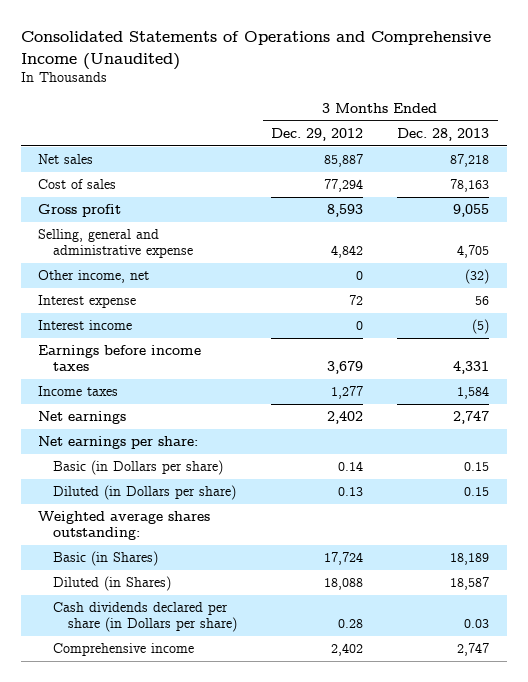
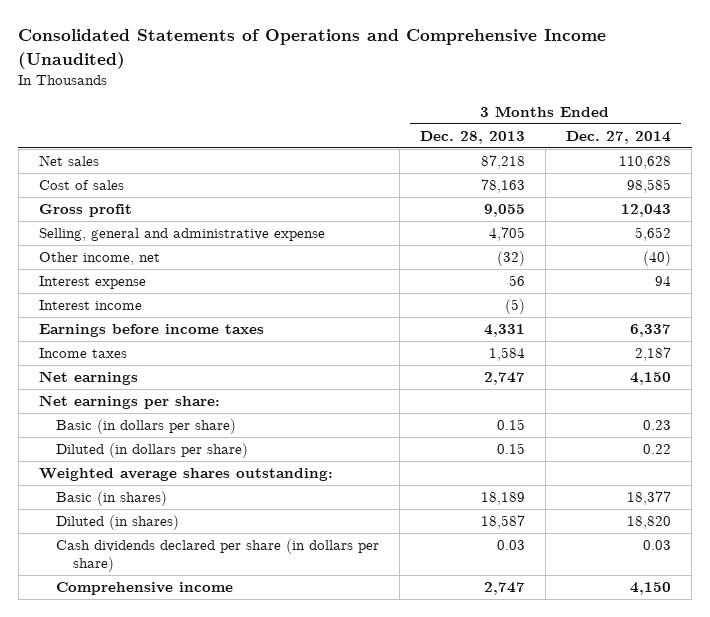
[271,127,364,141] Dec. 29, 2012 -> none
none -> [566,130,672,144] Dec. 27, 2014
[53,460,224,476] Basic (in Dollars per share) -> [55,419,236,435] Basic (in dollars per share)
[53,485,237,501] Diluted (in Dollars per share) -> [55,443,248,459] Diluted (in dollars per share)
[53,551,159,567] Basic (in Shares) -> [55,491,167,507] Basic (in shares)
[53,576,172,592] Diluted (in Shares) -> [55,515,179,531] Diluted (in shares)
[53,602,238,633] Cash dividends declared per share (in Dollars per share) -> [55,539,379,573] Cash dividends declared per share (in dollars per share)

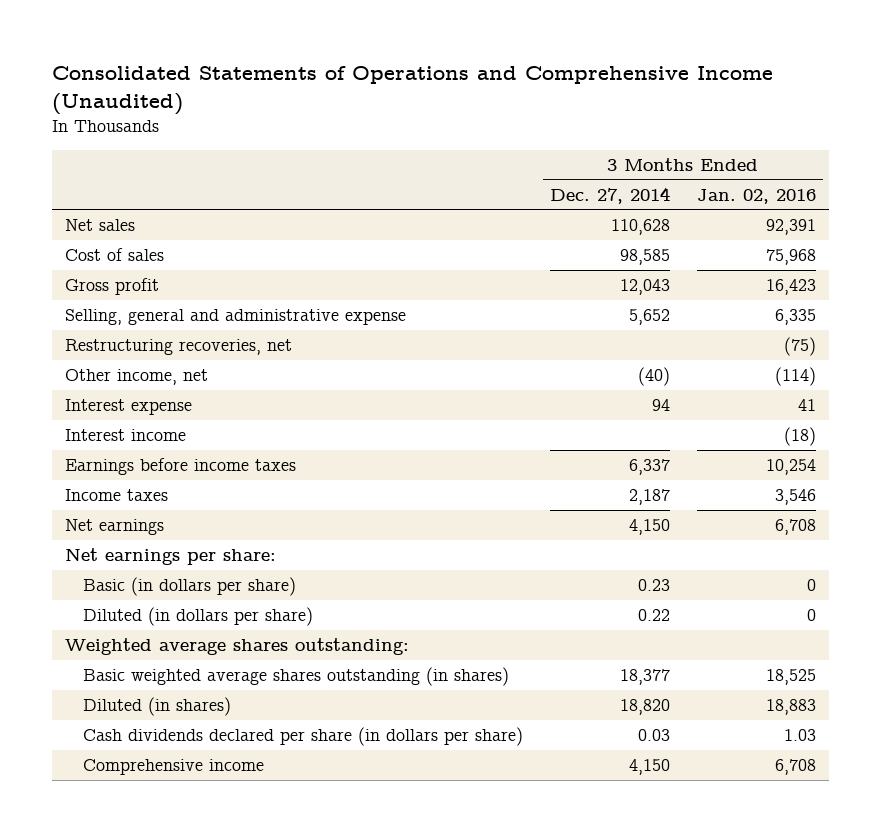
[419,130,525,144] Dec. 28, 2013 -> none
none -> [696,188,816,204] Jan. 02, 2016
none -> [65,339,293,356] Restructuring recoveries, net
[55,491,167,507] Basic (in shares) -> [82,667,509,687] Basic weighted average shares outstanding (in shares)

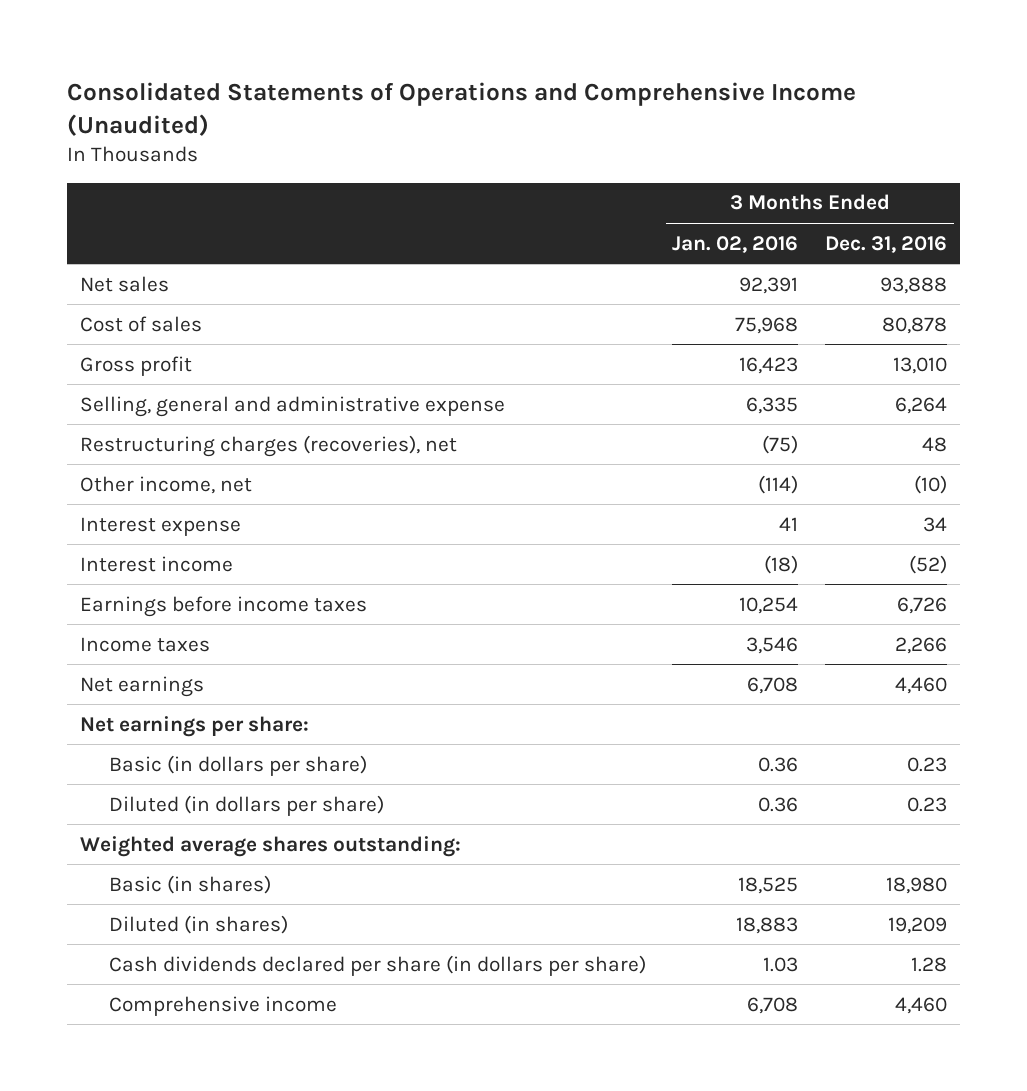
[549,186,670,204] Dec. 27, 2014 -> none
none -> [825,235,948,253] Dec. 31, 2016
[65,339,293,356] Restructuring recoveries, net -> [80,434,458,457] Restructuring charges (recoveries), net
[806,579,816,592] 0 -> [758,756,799,772] 0.36
[806,609,816,622] 0 -> [758,796,799,812] 0.36
[82,667,509,687] Basic weighted average shares outstanding (in shares) -> [108,874,271,894] Basic (in shares)

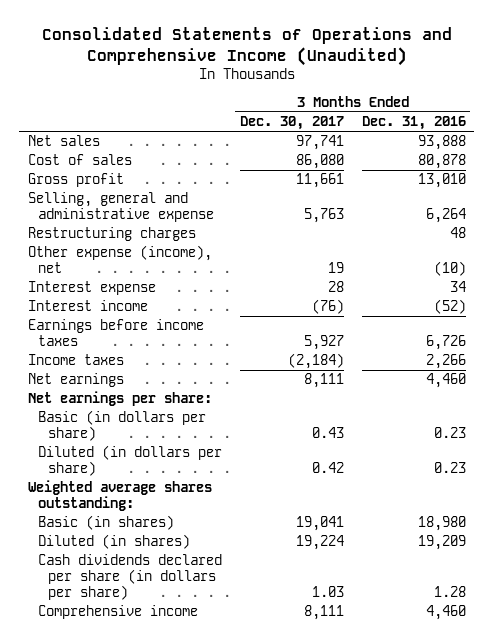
[672,235,799,253] Jan. 02, 2016 -> none
none -> [239,116,344,131] Dec. 30, 2017
[80,434,458,457] Restructuring charges (recoveries), net -> [28,227,197,242] Restructuring charges
[80,475,253,494] Other income, net -> [28,245,213,274] Other expense (income), net

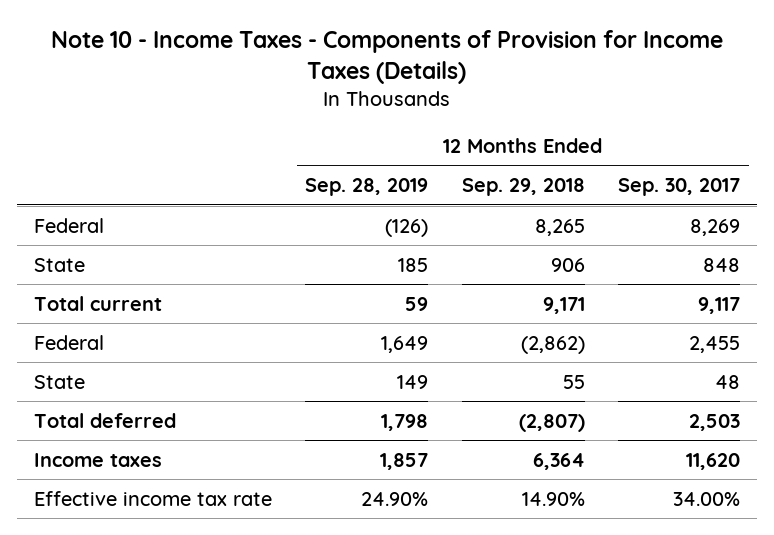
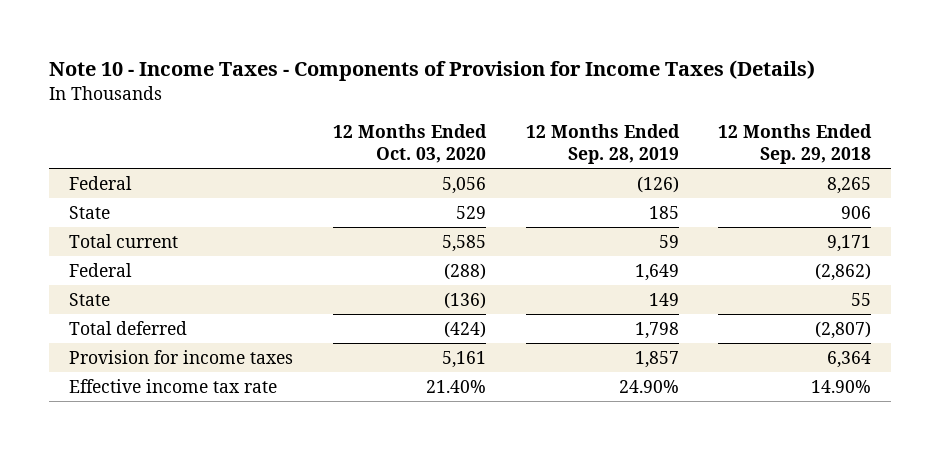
[618,178,741,197] Sep. 30, 2017 -> none
none -> [332,124,487,163] 12 Months Ended Oct. 03, 2020
[33,452,162,467] Income taxes -> [68,350,293,365] Provision for income taxes

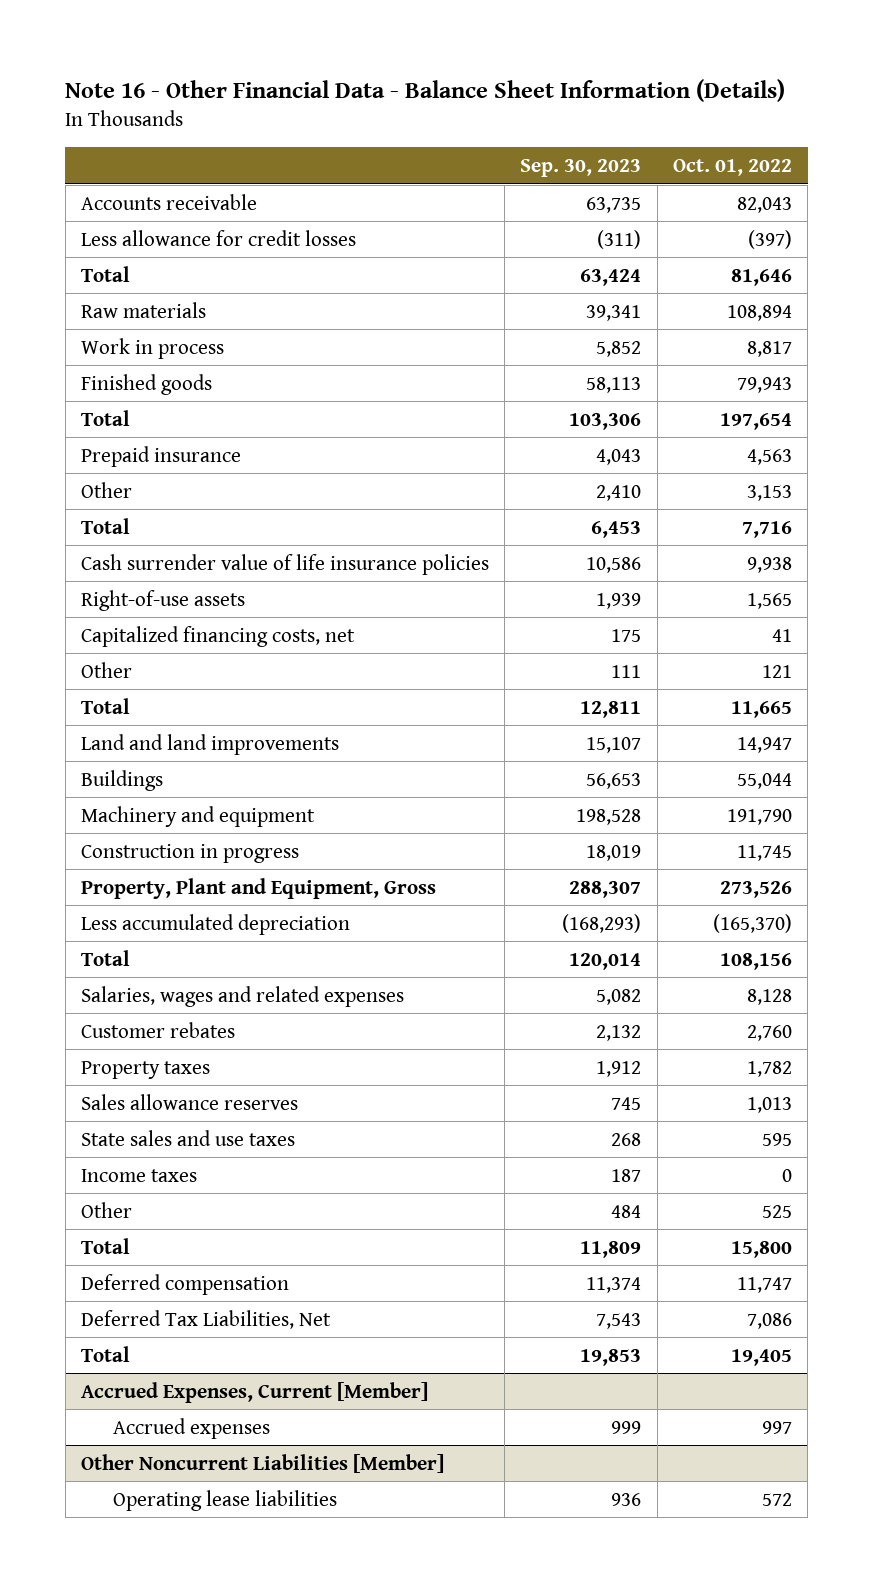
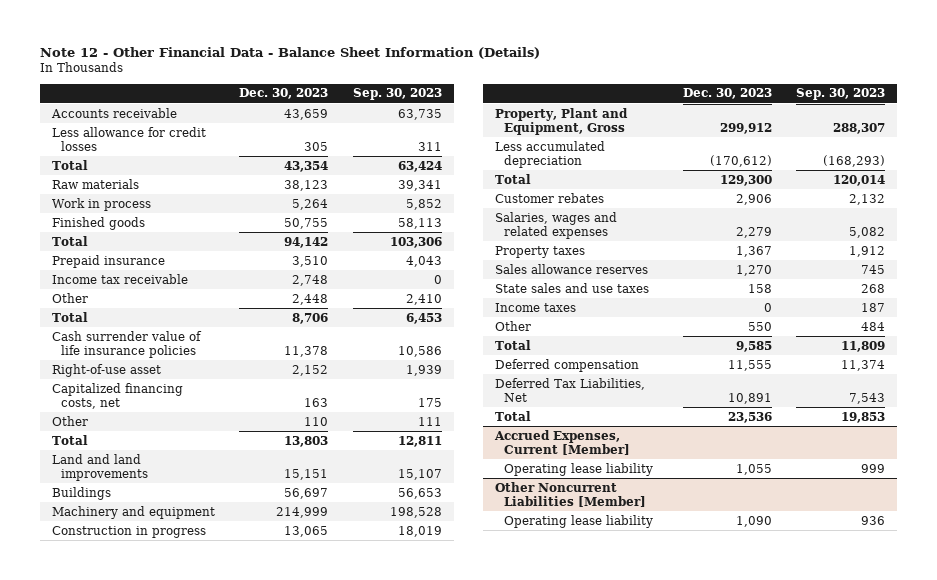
[65,78,786,102] Note 16 - Other Financial Data - Balance Sheet Information (Details) -> [39,47,540,60] Note 12 - Other Financial Data - Balance Sheet Information (Details)
[672,159,792,177] Oct. 01, 2022 -> none
none -> [239,88,329,100] Dec. 30, 2023
[597,229,642,249] (311) -> [418,141,443,151] 311
none -> [51,273,188,284] Income tax receivable
[80,589,245,611] Right-of-use assets -> [51,363,161,377] Right-of-use asset
[80,985,404,1007] Salaries, wages and related expenses -> [494,211,617,239] Salaries, wages and related expenses
[112,1417,270,1439] Accrued expenses -> [503,462,653,476] Operating lease liability
[112,1489,337,1511] Operating lease liabilities -> [503,514,653,528] Operating lease liability

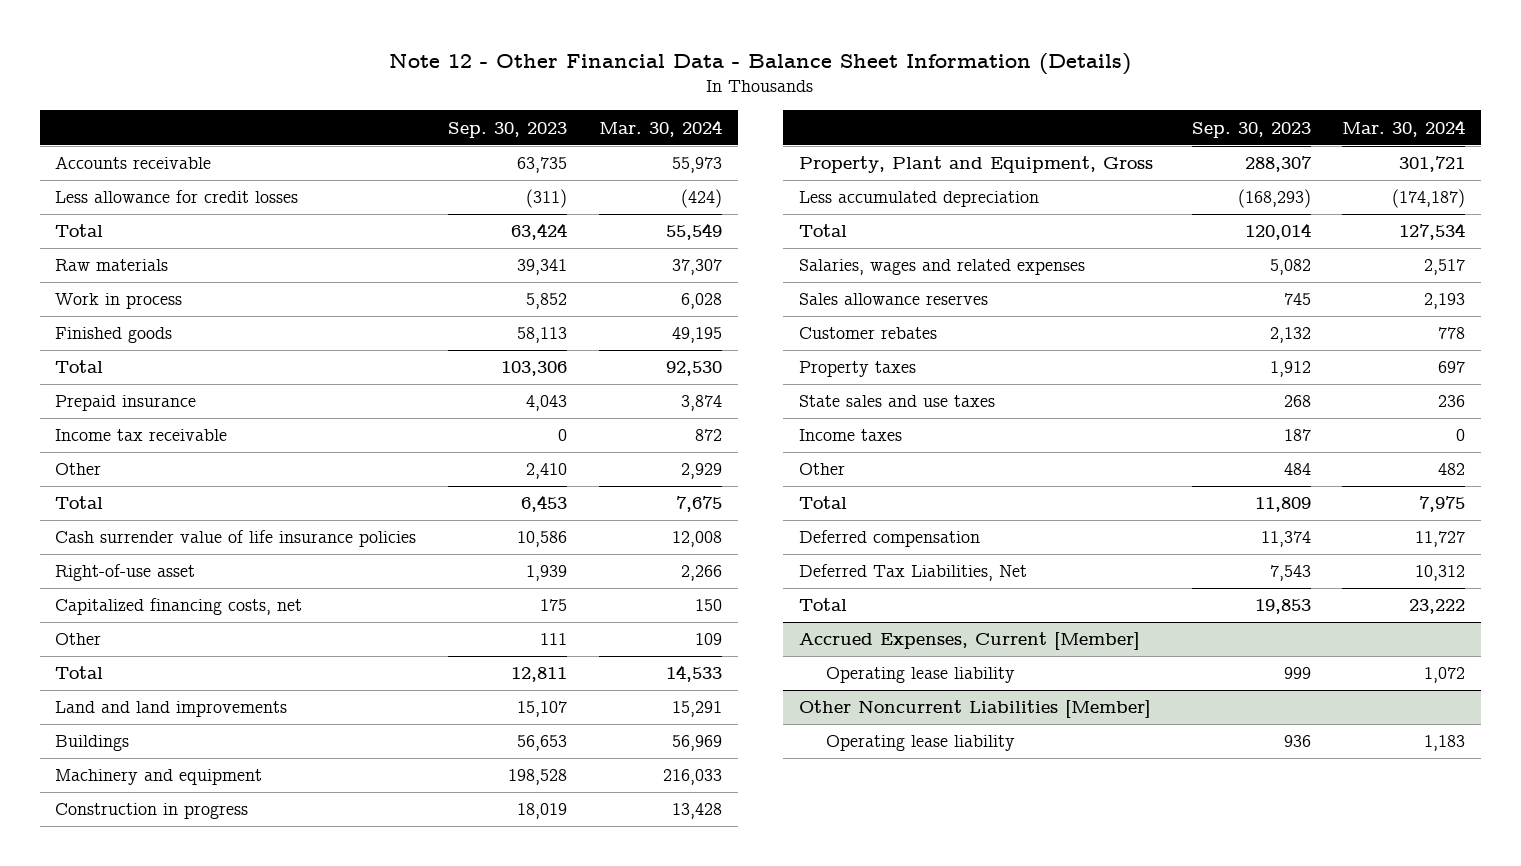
[239,88,329,100] Dec. 30, 2023 -> none
none -> [598,119,722,137] Mar. 30, 2024
[418,141,443,151] 311 -> [526,189,568,209] (311)
[494,192,604,203] Customer rebates -> [798,327,937,340] Customer rebates
[494,245,585,258] Property taxes -> [798,361,916,378] Property taxes

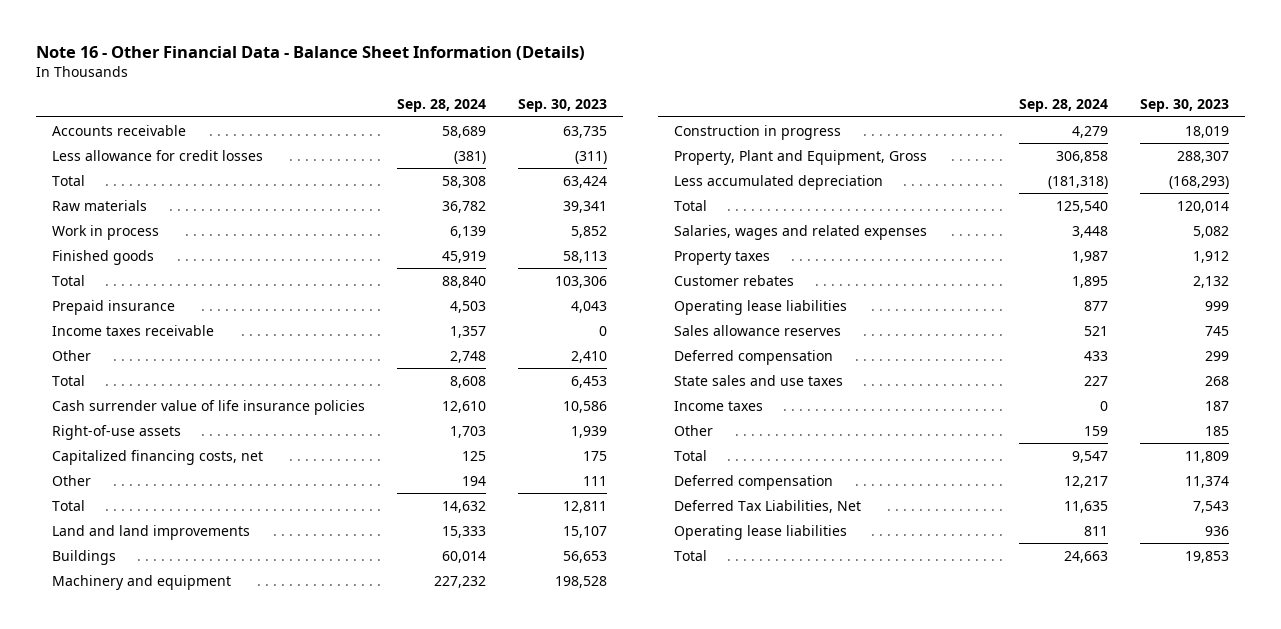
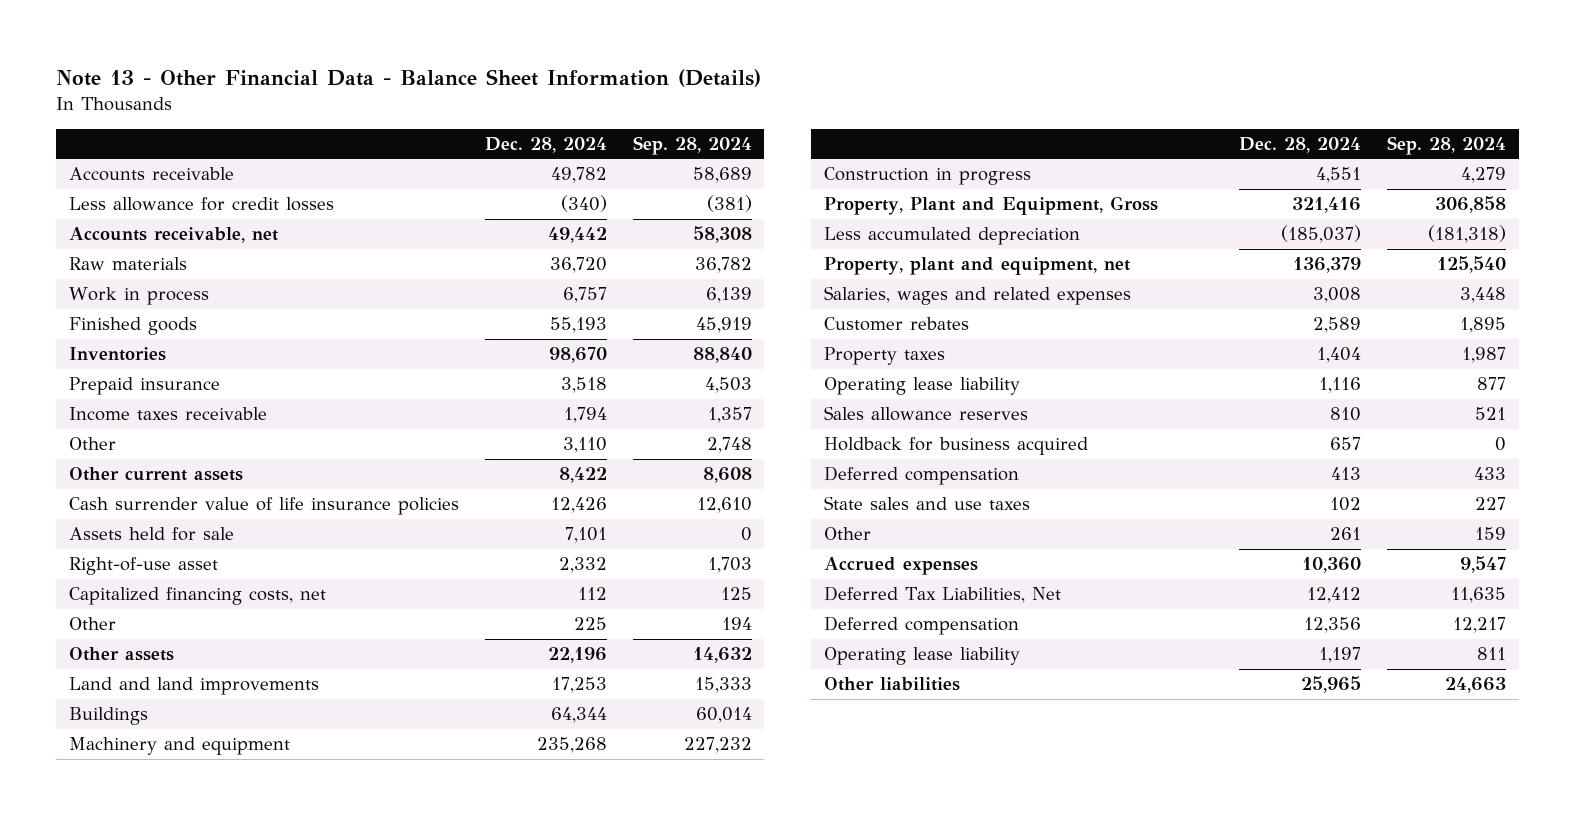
[36,45,586,60] Note 16 - Other Financial Data - Balance Sheet Information (Details) -> [56,69,762,88] Note 13 - Other Financial Data - Balance Sheet Information (Details)
[517,99,607,113] Sep. 30, 2023 -> none
none -> [484,136,607,153] Dec. 28, 2024
[52,174,86,186] Total -> [69,227,279,244] Accounts receivable, net
[52,274,86,286] Total -> [69,347,167,362] Inventories
[52,374,86,386] Total -> [69,467,244,482] Other current assets
none -> [69,527,235,542] Assets held for sale
[52,424,182,440] Right-of-use assets -> [69,557,219,576] Right-of-use asset
[52,499,86,511] Total -> [69,647,175,662] Other assets
[674,199,708,211] Total -> [823,257,1130,276] Property, plant and equipment, net
[674,250,771,265] Property taxes -> [823,347,945,366] Property taxes
[674,299,848,315] Operating lease liabilities -> [823,377,1020,396] Operating lease liability
none -> [823,437,1088,456] Holdback for business acquired
[674,400,764,411] Income taxes -> none
[674,449,708,461] Total -> [823,557,978,576] Accrued expenses
[674,474,834,490] Deferred compensation -> [823,616,1019,636] Deferred compensation
[674,524,848,540] Operating lease liabilities -> [823,647,1020,666] Operating lease liability
[674,549,708,561] Total -> [823,677,960,692] Other liabilities

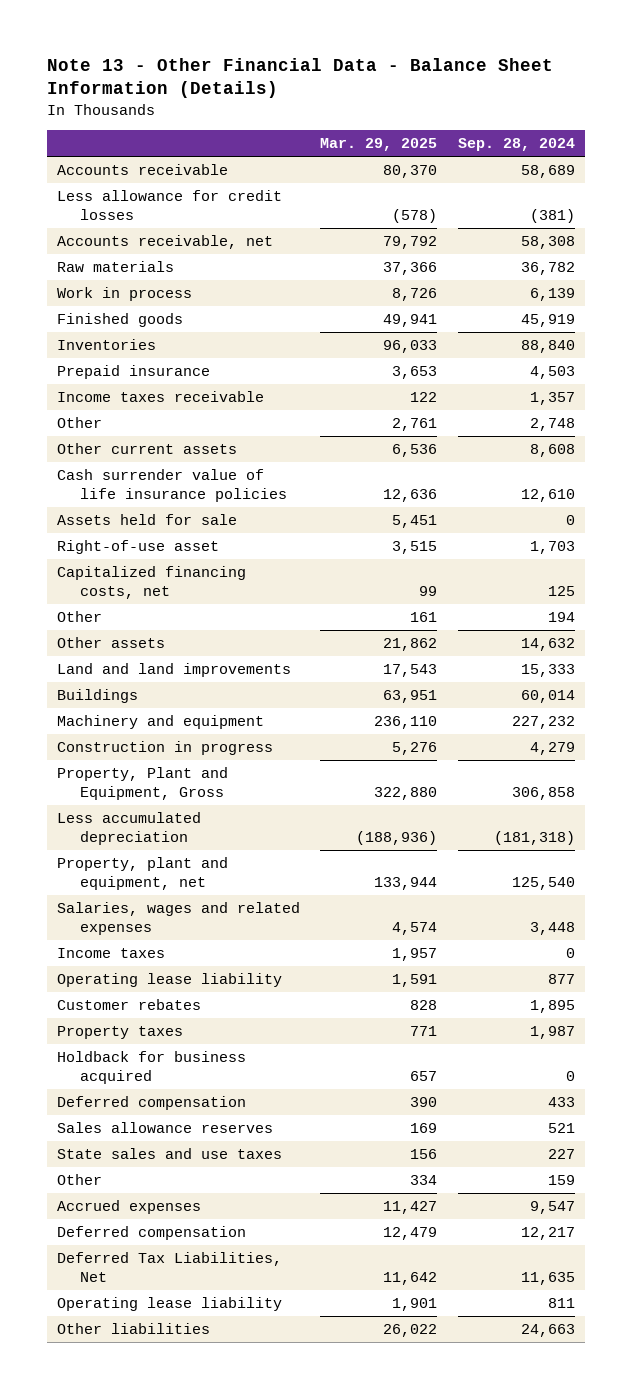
[484,136,607,153] Dec. 28, 2024 -> none
none -> [320,138,438,152] Mar. 29, 2025
none -> [57,948,166,959] Income taxes
[823,377,1020,396] Operating lease liability -> [57,973,283,988] Operating lease liability
[823,406,1028,422] Sales allowance reserves -> [57,1122,274,1134] Sales allowance reserves
[823,586,1061,604] Deferred Tax Liabilities, Net -> [57,1252,283,1283] Deferred Tax Liabilities, Net

